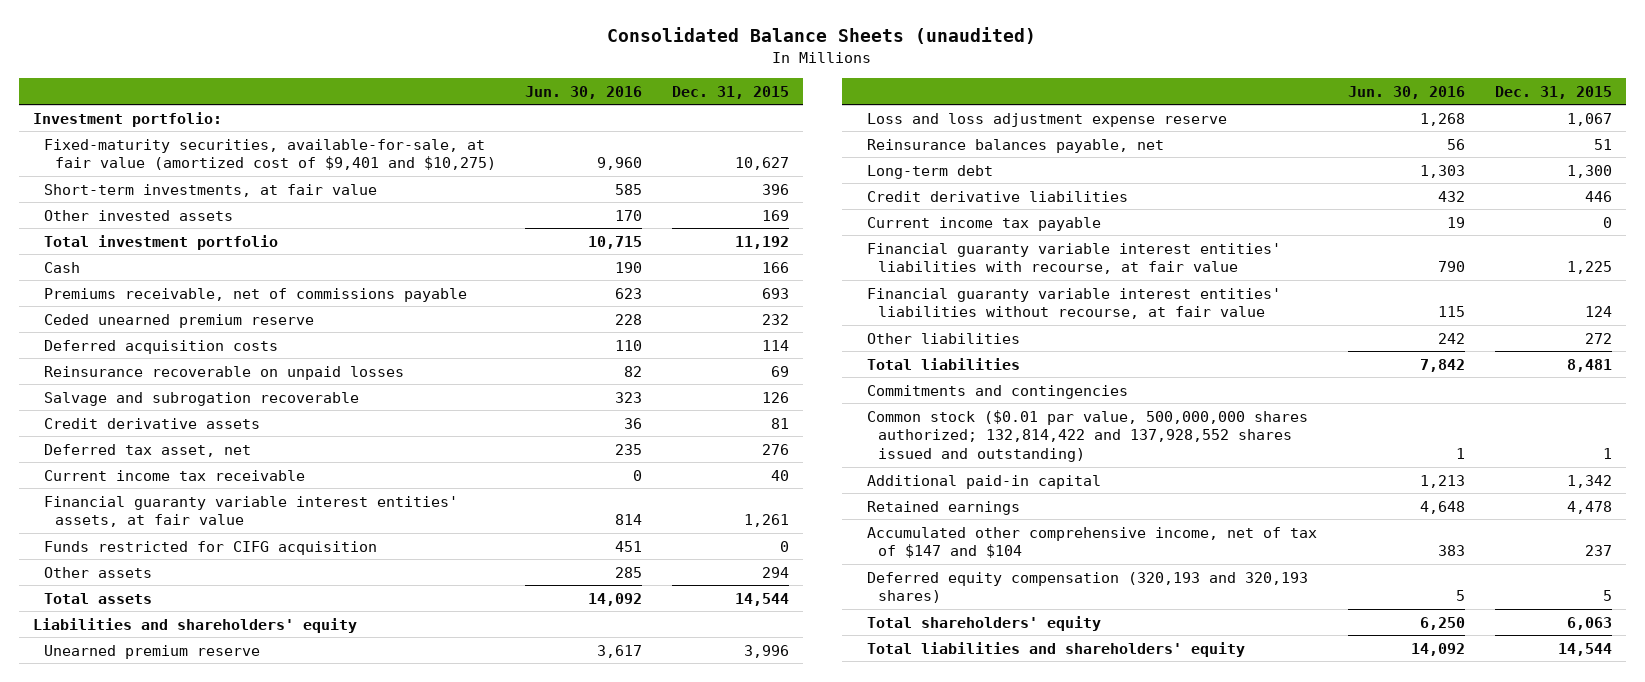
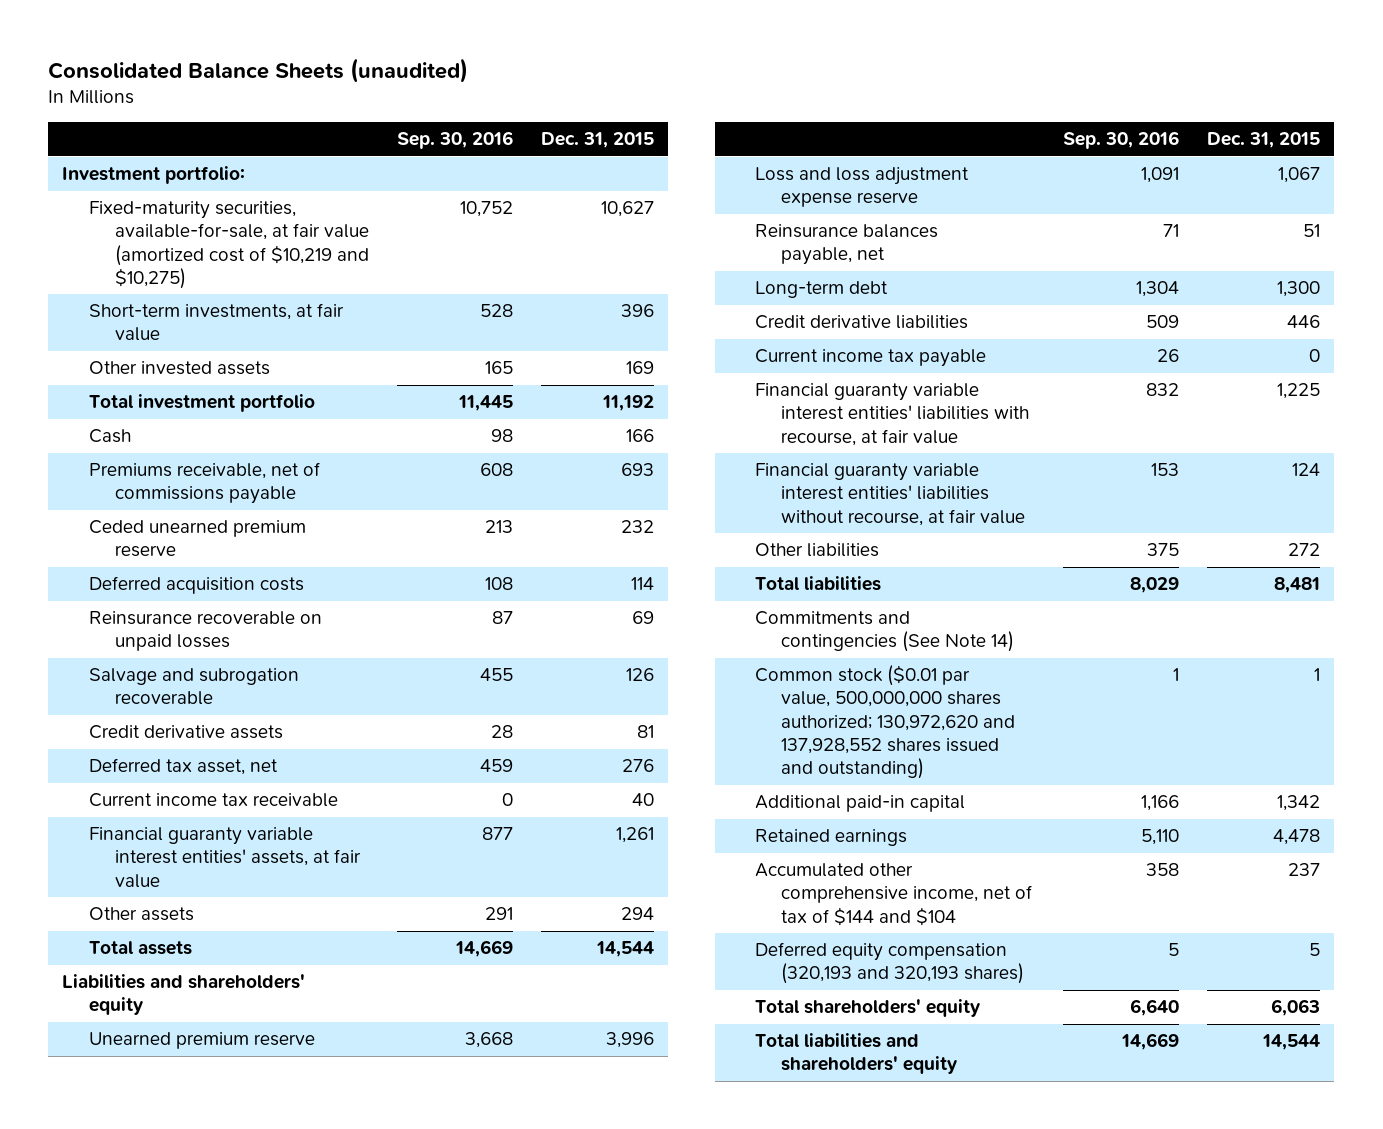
[525,85,643,99] Jun. 30, 2016 -> none
none -> [396,131,513,150] Sep. 30, 2016
[44,138,496,171] Fixed-maturity securities, available-for-sale, at fair value (amortized cost of $9,401 and $10,275) -> [88,201,369,289] Fixed-maturity securities, available-for-sale, at fair value (amortized cost of $10,219 and $10,275)
[44,540,378,555] Funds restricted for CIFG acquisition -> none
[867,384,1129,399] Commitments and contingencies -> [755,611,1015,653] Commitments and contingencies (See Note 14)
[867,409,1309,463] Common stock ($0.01 par value, 500,000,000 shares authorized; 132,814,422 and 137,928,552 shares issued and outstanding) -> [755,665,1016,780] Common stock ($0.01 par value, 500,000,000 shares authorized; 130,972,620 and 137,928,552 shares issued and outstanding)
[867,526,1318,559] Accumulated other comprehensive income, net of tax of $147 and $104 -> [755,863,1033,926] Accumulated other comprehensive income, net of tax of $144 and $104

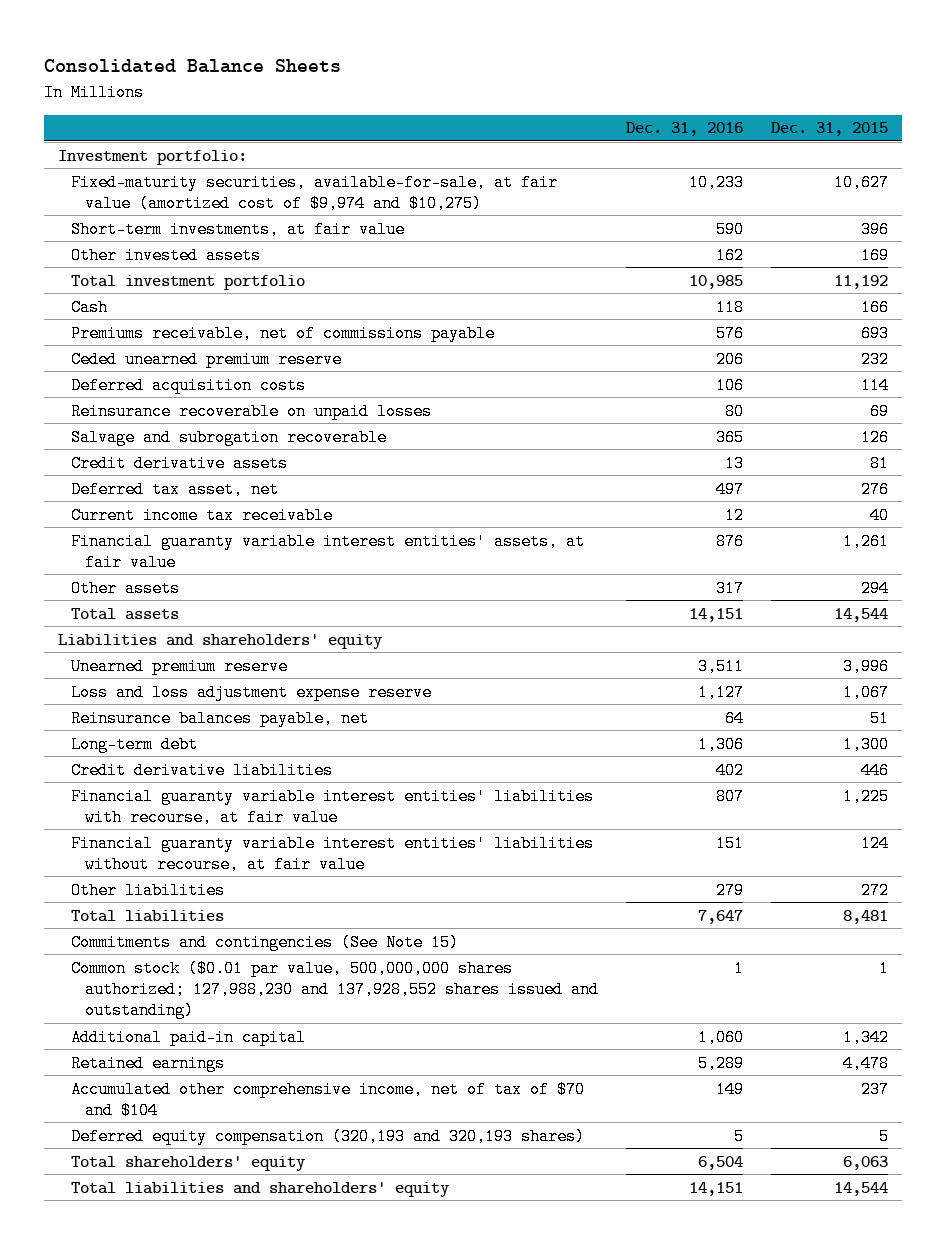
[48,57,469,83] Consolidated Balance Sheets (unaudited) -> [43,59,341,74] Consolidated Balance Sheets
[396,131,513,150] Sep. 30, 2016 -> none
none -> [625,122,743,137] Dec. 31, 2016
[88,201,369,289] Fixed-maturity securities, available-for-sale, at fair value (amortized cost of $10,219 and $10,275) -> [71,173,559,213] Fixed-maturity securities, available-for-sale, at fair value (amortized cost of $9,974 and $10,275)
[755,349,987,368] Current income tax payable -> none
[755,611,1015,653] Commitments and contingencies (See Note 14) -> [71,933,460,951] Commitments and contingencies (See Note 15)
[755,665,1016,780] Common stock ($0.01 par value, 500,000,000 shares authorized; 130,972,620 and 137,928,552 shares issued and outstanding) -> [71,959,599,1020] Common stock ($0.01 par value, 500,000,000 shares authorized; 127,988,230 and 137,928,552 shares issued and outstanding)
[755,863,1033,926] Accumulated other comprehensive income, net of tax of $144 and $104 -> [71,1080,586,1120] Accumulated other comprehensive income, net of tax of $70 and $104

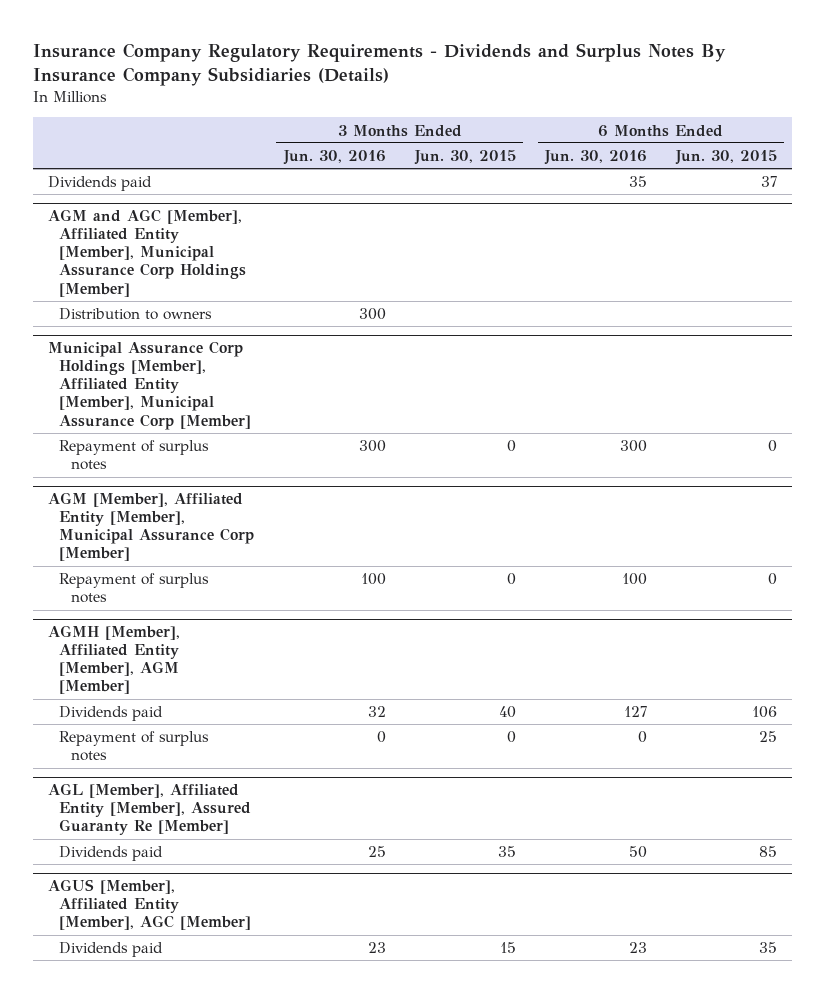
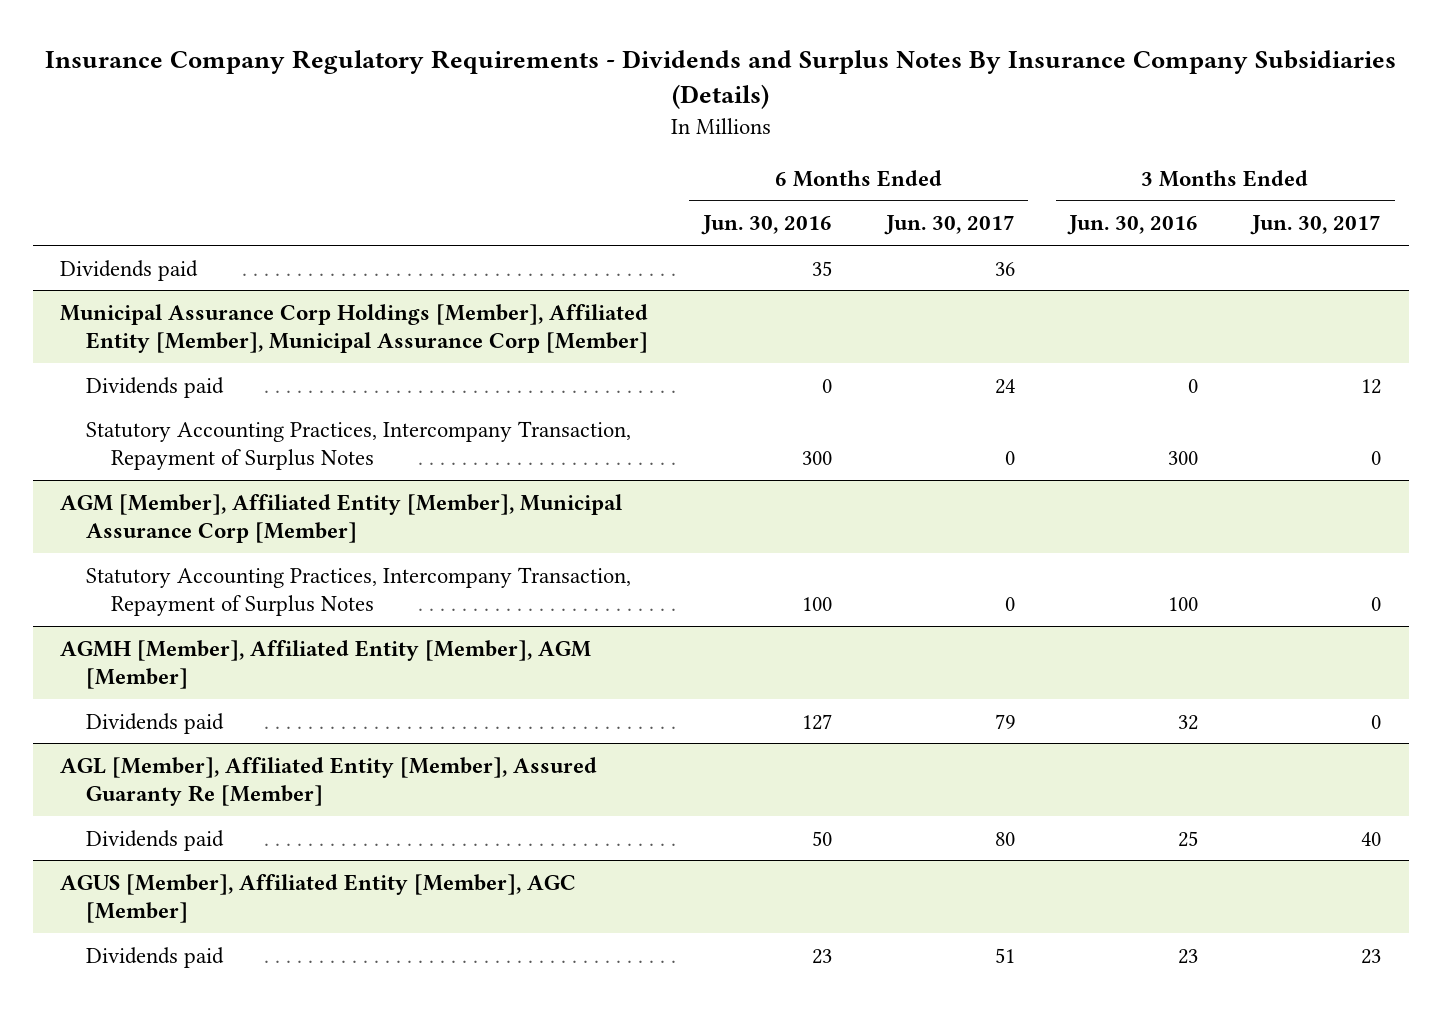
[413,150,516,166] Jun. 30, 2015 -> none
[674,150,777,166] Jun. 30, 2015 -> none
none -> [883,215,1015,236] Jun. 30, 2017
none -> [1250,215,1382,236] Jun. 30, 2017
[47,209,247,297] AGM and AGC [Member], Affiliated Entity [Member], Municipal Assurance Corp Holdings [Member] -> none
[59,308,213,321] Distribution to owners -> none
none -> [85,376,224,398] Dividends paid
[59,440,210,471] Repayment of surplus notes -> [85,420,631,471] Statutory Accounting Practices, Intercompany Transaction, Repayment of Surplus Notes
[59,573,210,604] Repayment of surplus notes -> [85,566,631,617] Statutory Accounting Practices, Intercompany Transaction, Repayment of Surplus Notes
[59,731,210,762] Repayment of surplus notes -> none

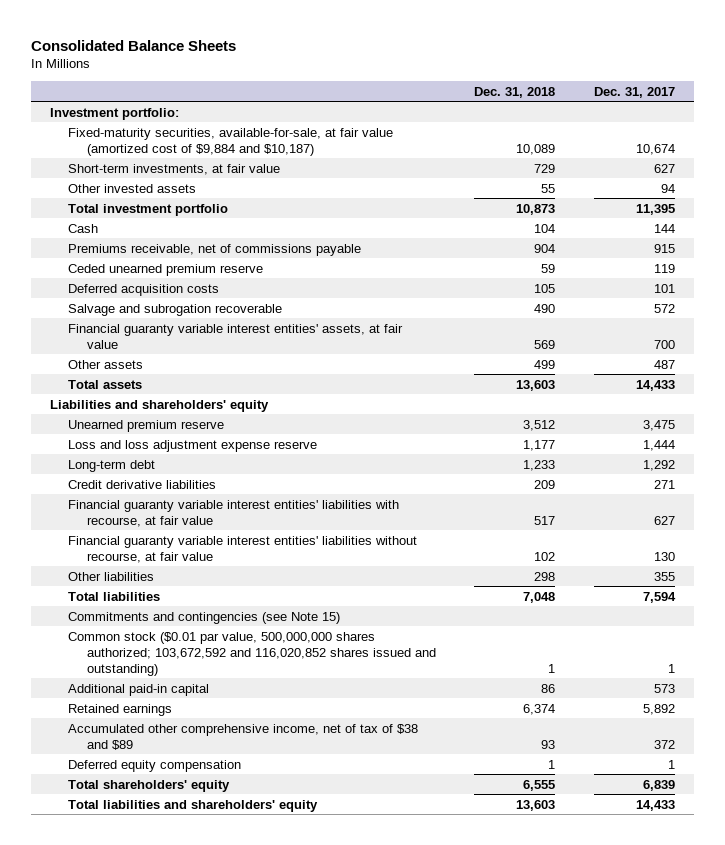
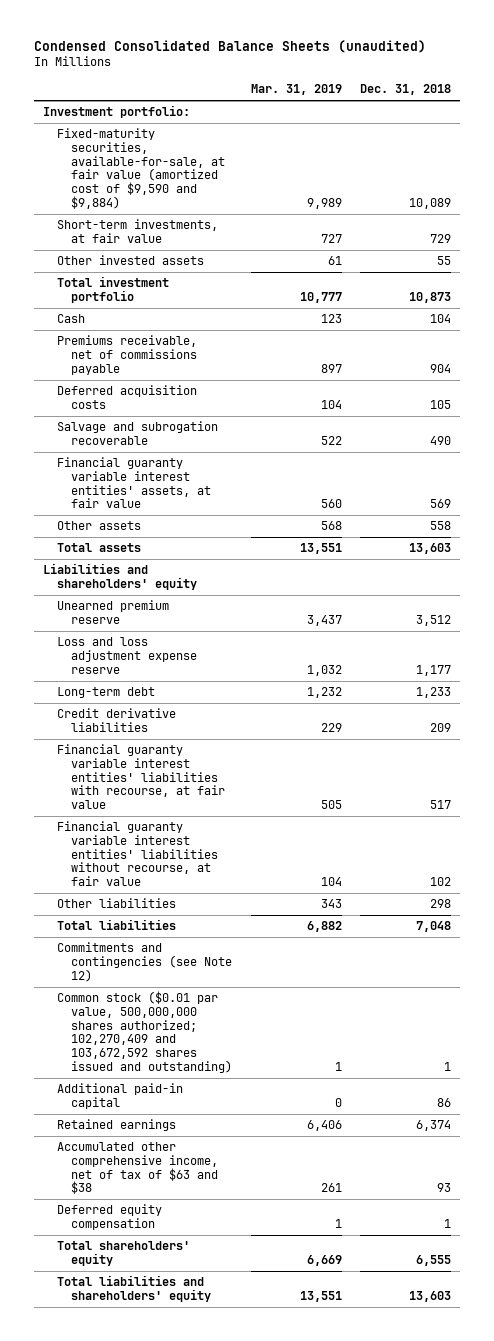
[30,39,236,51] Consolidated Balance Sheets -> [33,40,426,54] Condensed Consolidated Balance Sheets (unaudited)
[593,86,675,98] Dec. 31, 2017 -> none
none -> [250,84,342,96] Mar. 31, 2019
[68,127,394,156] Fixed-maturity securities, available-for-sale, at fair value (amortized cost of $9,884 and $10,187) -> [56,128,225,209] Fixed-maturity securities, available-for-sale, at fair value (amortized cost of $9,590 and $9,884)
[68,263,264,276] Ceded unearned premium reserve -> none
[534,359,556,369] 499 -> [430,521,452,531] 558
[68,611,341,624] Commitments and contingencies (see Note 15) -> [56,942,232,982] Commitments and contingencies (see Note 12)
[68,631,436,676] Common stock ($0.01 par value, 500,000,000 shares authorized; 103,672,592 and 116,020,852 shares issued and outstanding) -> [56,991,232,1073] Common stock ($0.01 par value, 500,000,000 shares authorized; 102,270,409 and 103,672,592 shares issued and outstanding)
[68,723,419,750] Accumulated other comprehensive income, net of tax of $38 and $89 -> [56,1142,218,1195] Accumulated other comprehensive income, net of tax of $63 and $38

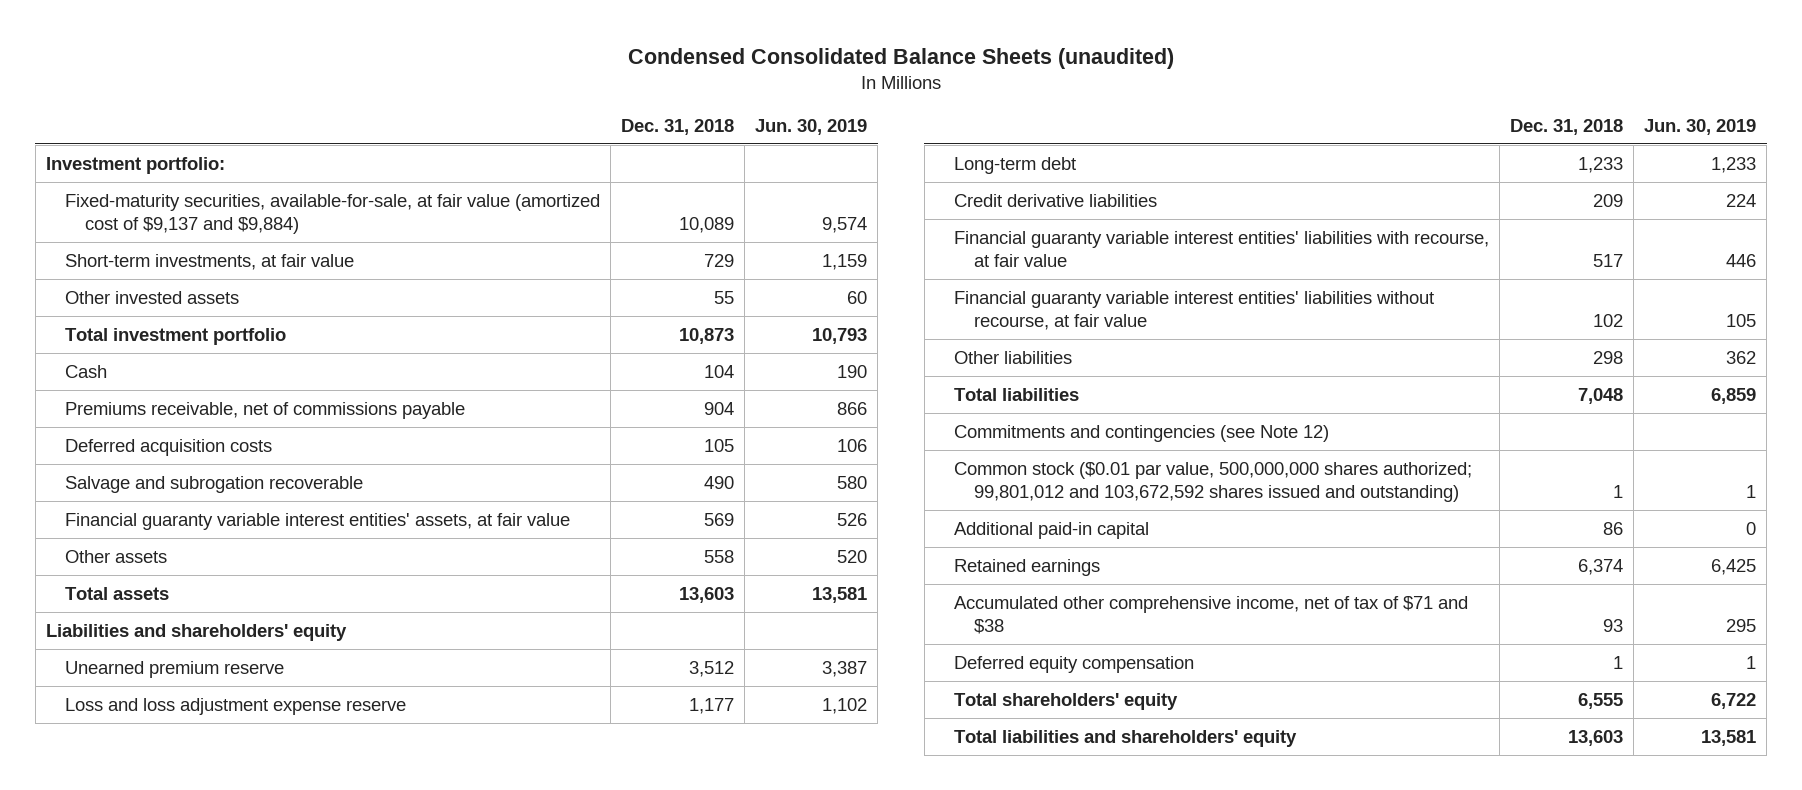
[250,84,342,96] Mar. 31, 2019 -> none
none -> [755,119,868,136] Jun. 30, 2019
[56,128,225,209] Fixed-maturity securities, available-for-sale, at fair value (amortized cost of $9,590 and $9,884) -> [65,193,601,235] Fixed-maturity securities, available-for-sale, at fair value (amortized cost of $9,137 and $9,884)
[56,991,232,1073] Common stock ($0.01 par value, 500,000,000 shares authorized; 102,270,409 and 103,672,592 shares issued and outstanding) -> [954,461,1473,503] Common stock ($0.01 par value, 500,000,000 shares authorized; 99,801,012 and 103,672,592 shares issued and outstanding)
[56,1142,218,1195] Accumulated other comprehensive income, net of tax of $63 and $38 -> [954,595,1469,635] Accumulated other comprehensive income, net of tax of $71 and $38

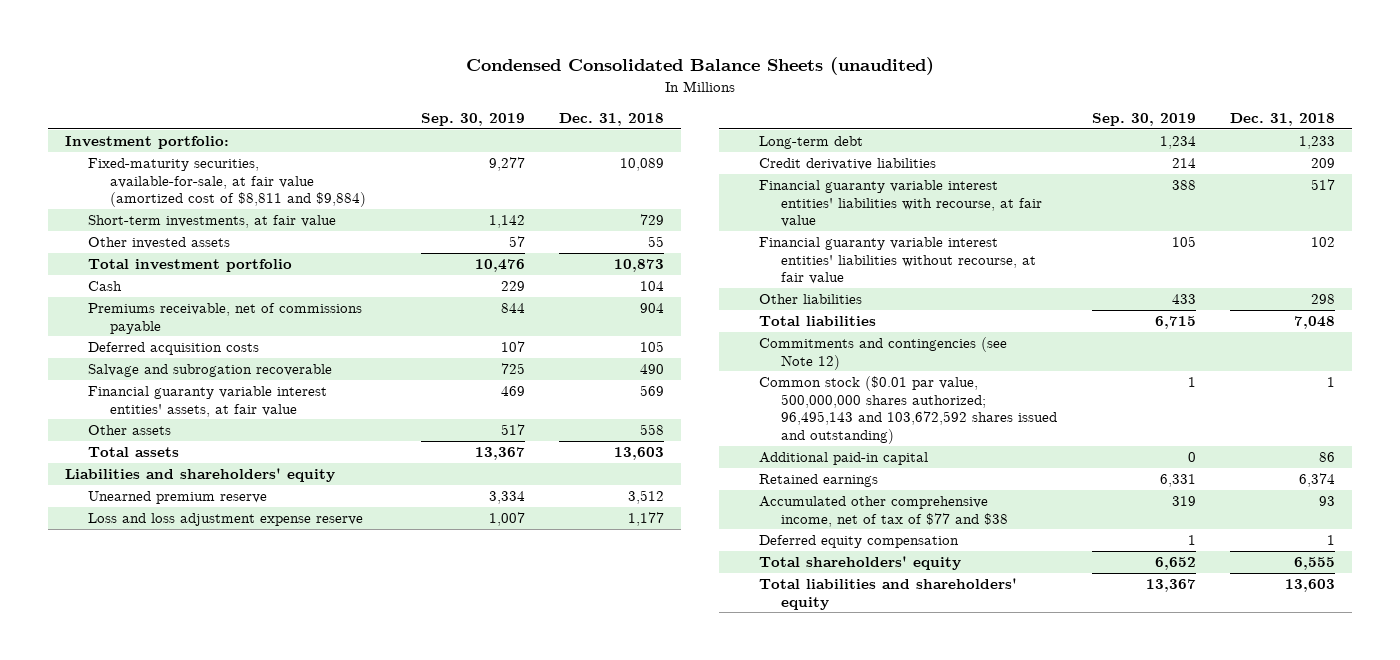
[755,119,868,136] Jun. 30, 2019 -> none
none -> [420,113,525,127] Sep. 30, 2019
[65,193,601,235] Fixed-maturity securities, available-for-sale, at fair value (amortized cost of $9,137 and $9,884) -> [87,158,367,208] Fixed-maturity securities, available-for-sale, at fair value (amortized cost of $8,811 and $9,884)
[954,461,1473,503] Common stock ($0.01 par value, 500,000,000 shares authorized; 99,801,012 and 103,672,592 shares issued and outstanding) -> [758,376,1058,444] Common stock ($0.01 par value, 500,000,000 shares authorized; 96,495,143 and 103,672,592 shares issued and outstanding)
[954,595,1469,635] Accumulated other comprehensive income, net of tax of $71 and $38 -> [758,496,1009,527] Accumulated other comprehensive income, net of tax of $77 and $38

